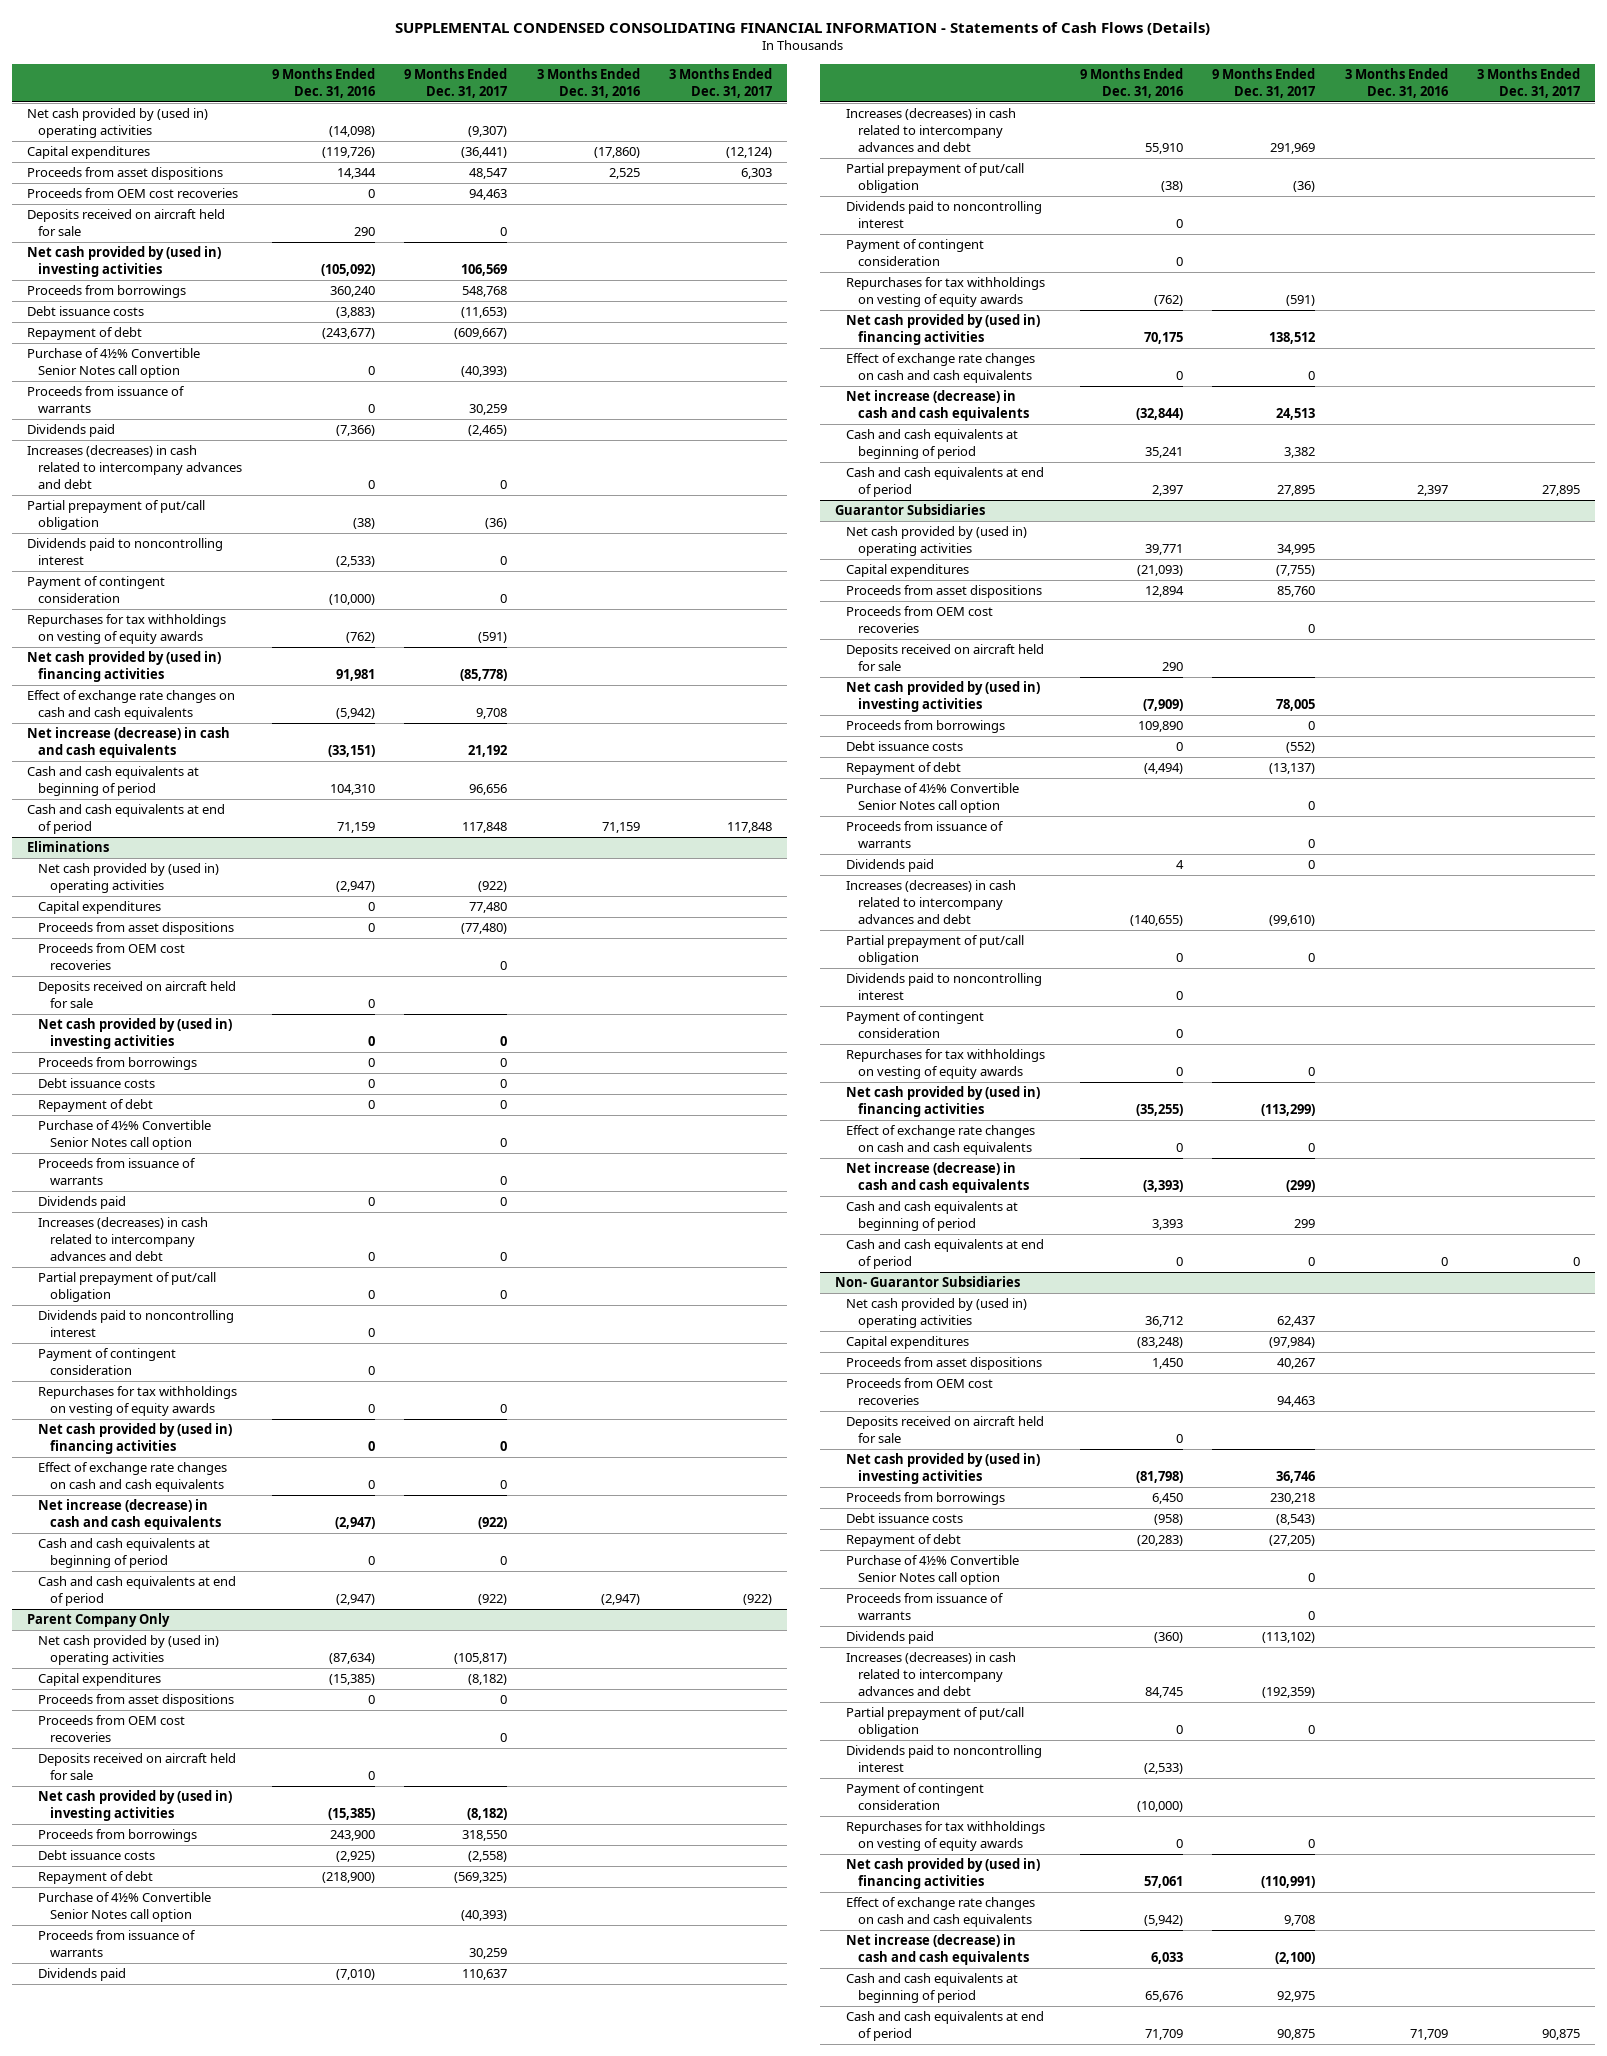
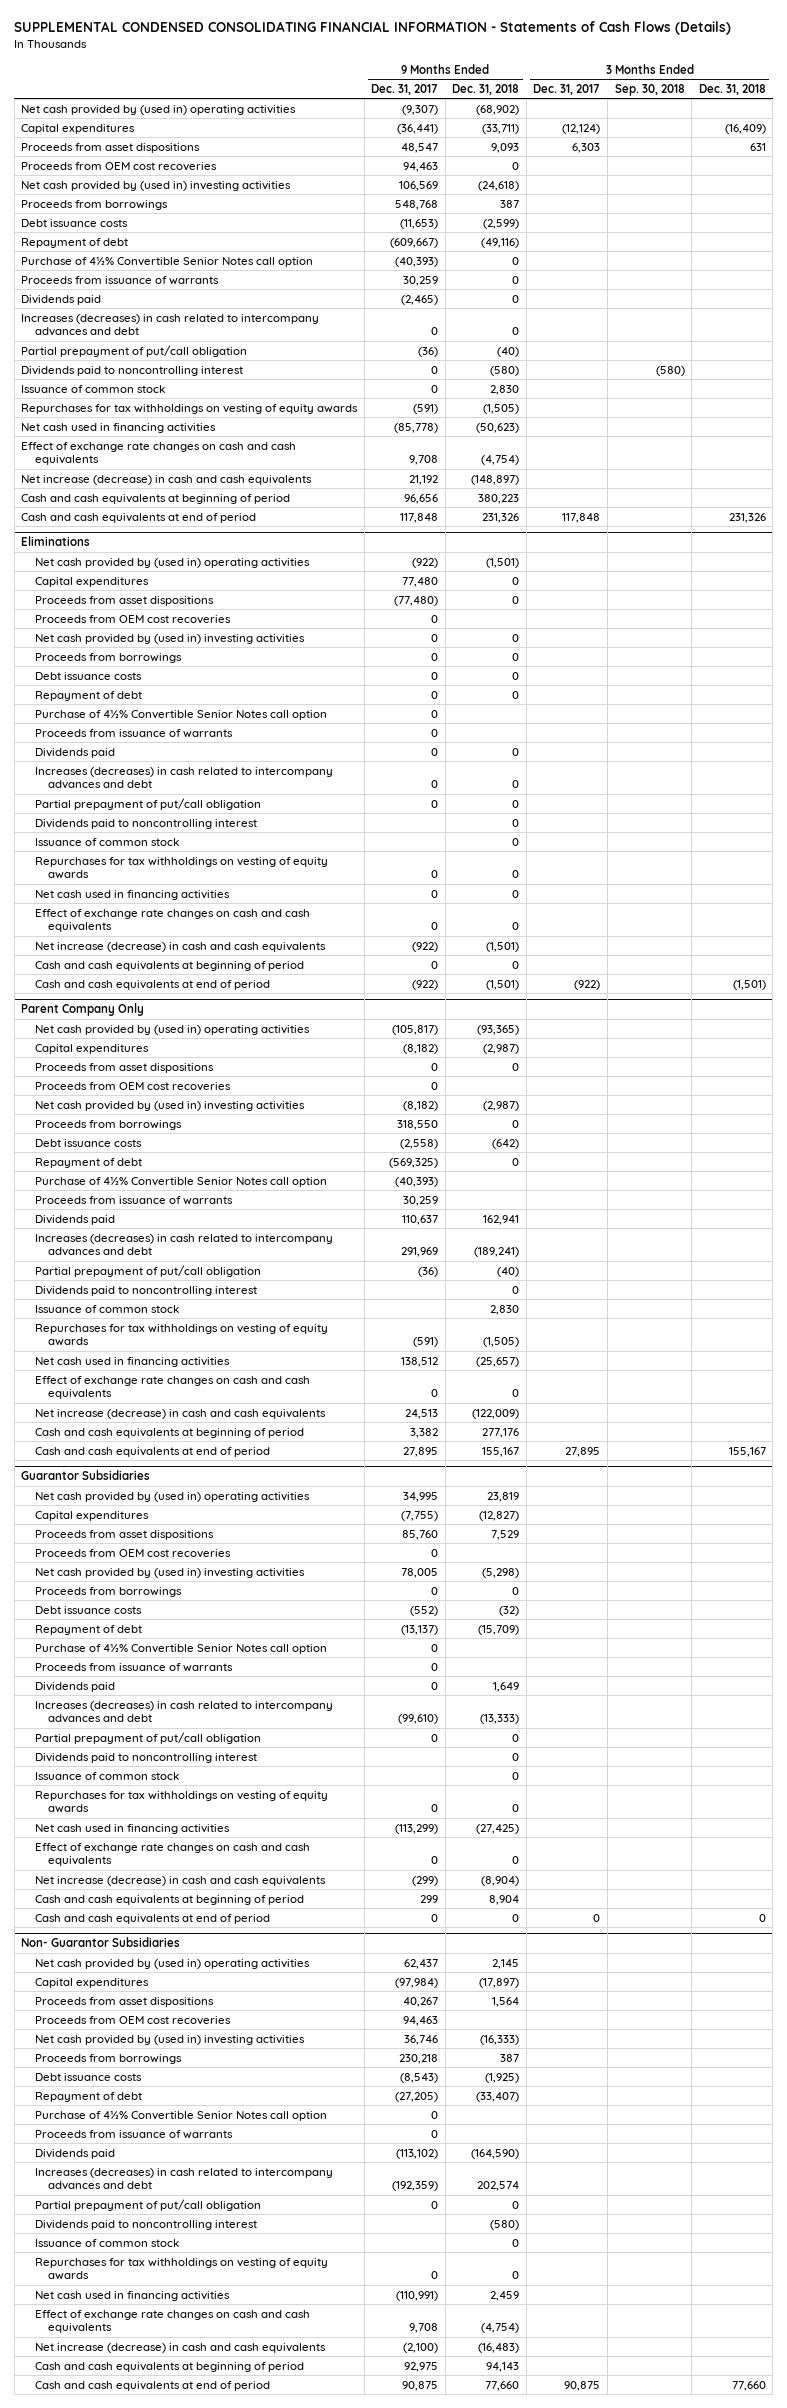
[271,67,375,98] 9 Months Ended Dec. 31, 2016 -> none
[536,67,640,98] 3 Months Ended Dec. 31, 2016 -> none
none -> [452,83,520,95] Dec. 31, 2018
none -> [614,83,685,96] Sep. 30, 2018
none -> [698,83,766,95] Dec. 31, 2018
[26,209,225,237] Deposits received on aircraft held for sale -> none
[26,576,165,604] Payment of contingent consideration -> none
none -> [21,384,166,393] Issuance of common stock
[26,651,221,683] Net cash provided by (used in) financing activities -> [21,422,217,433] Net cash used in financing activities
[38,981,237,1009] Deposits received on aircraft held for sale -> none
[38,1348,177,1376] Payment of contingent consideration -> none
none -> [34,837,179,846] Issuance of common stock
[38,1423,233,1455] Net cash provided by (used in) financing activities -> [34,889,230,900] Net cash used in financing activities
[38,1753,237,1781] Deposits received on aircraft held for sale -> none
[846,239,985,267] Payment of contingent consideration -> none
none -> [34,1304,179,1313] Issuance of common stock
[846,314,1041,346] Net cash provided by (used in) financing activities -> [34,1356,230,1367] Net cash used in financing activities
[846,644,1045,672] Deposits received on aircraft held for sale -> none
[846,1011,985,1039] Payment of contingent consideration -> none
none -> [34,1771,179,1780] Issuance of common stock
[846,1086,1041,1118] Net cash provided by (used in) financing activities -> [34,1823,230,1834] Net cash used in financing activities
[846,1416,1045,1444] Deposits received on aircraft held for sale -> none
[846,1783,985,1811] Payment of contingent consideration -> none
none -> [34,2238,179,2247] Issuance of common stock
[846,1858,1041,1890] Net cash provided by (used in) financing activities -> [34,2290,230,2301] Net cash used in financing activities

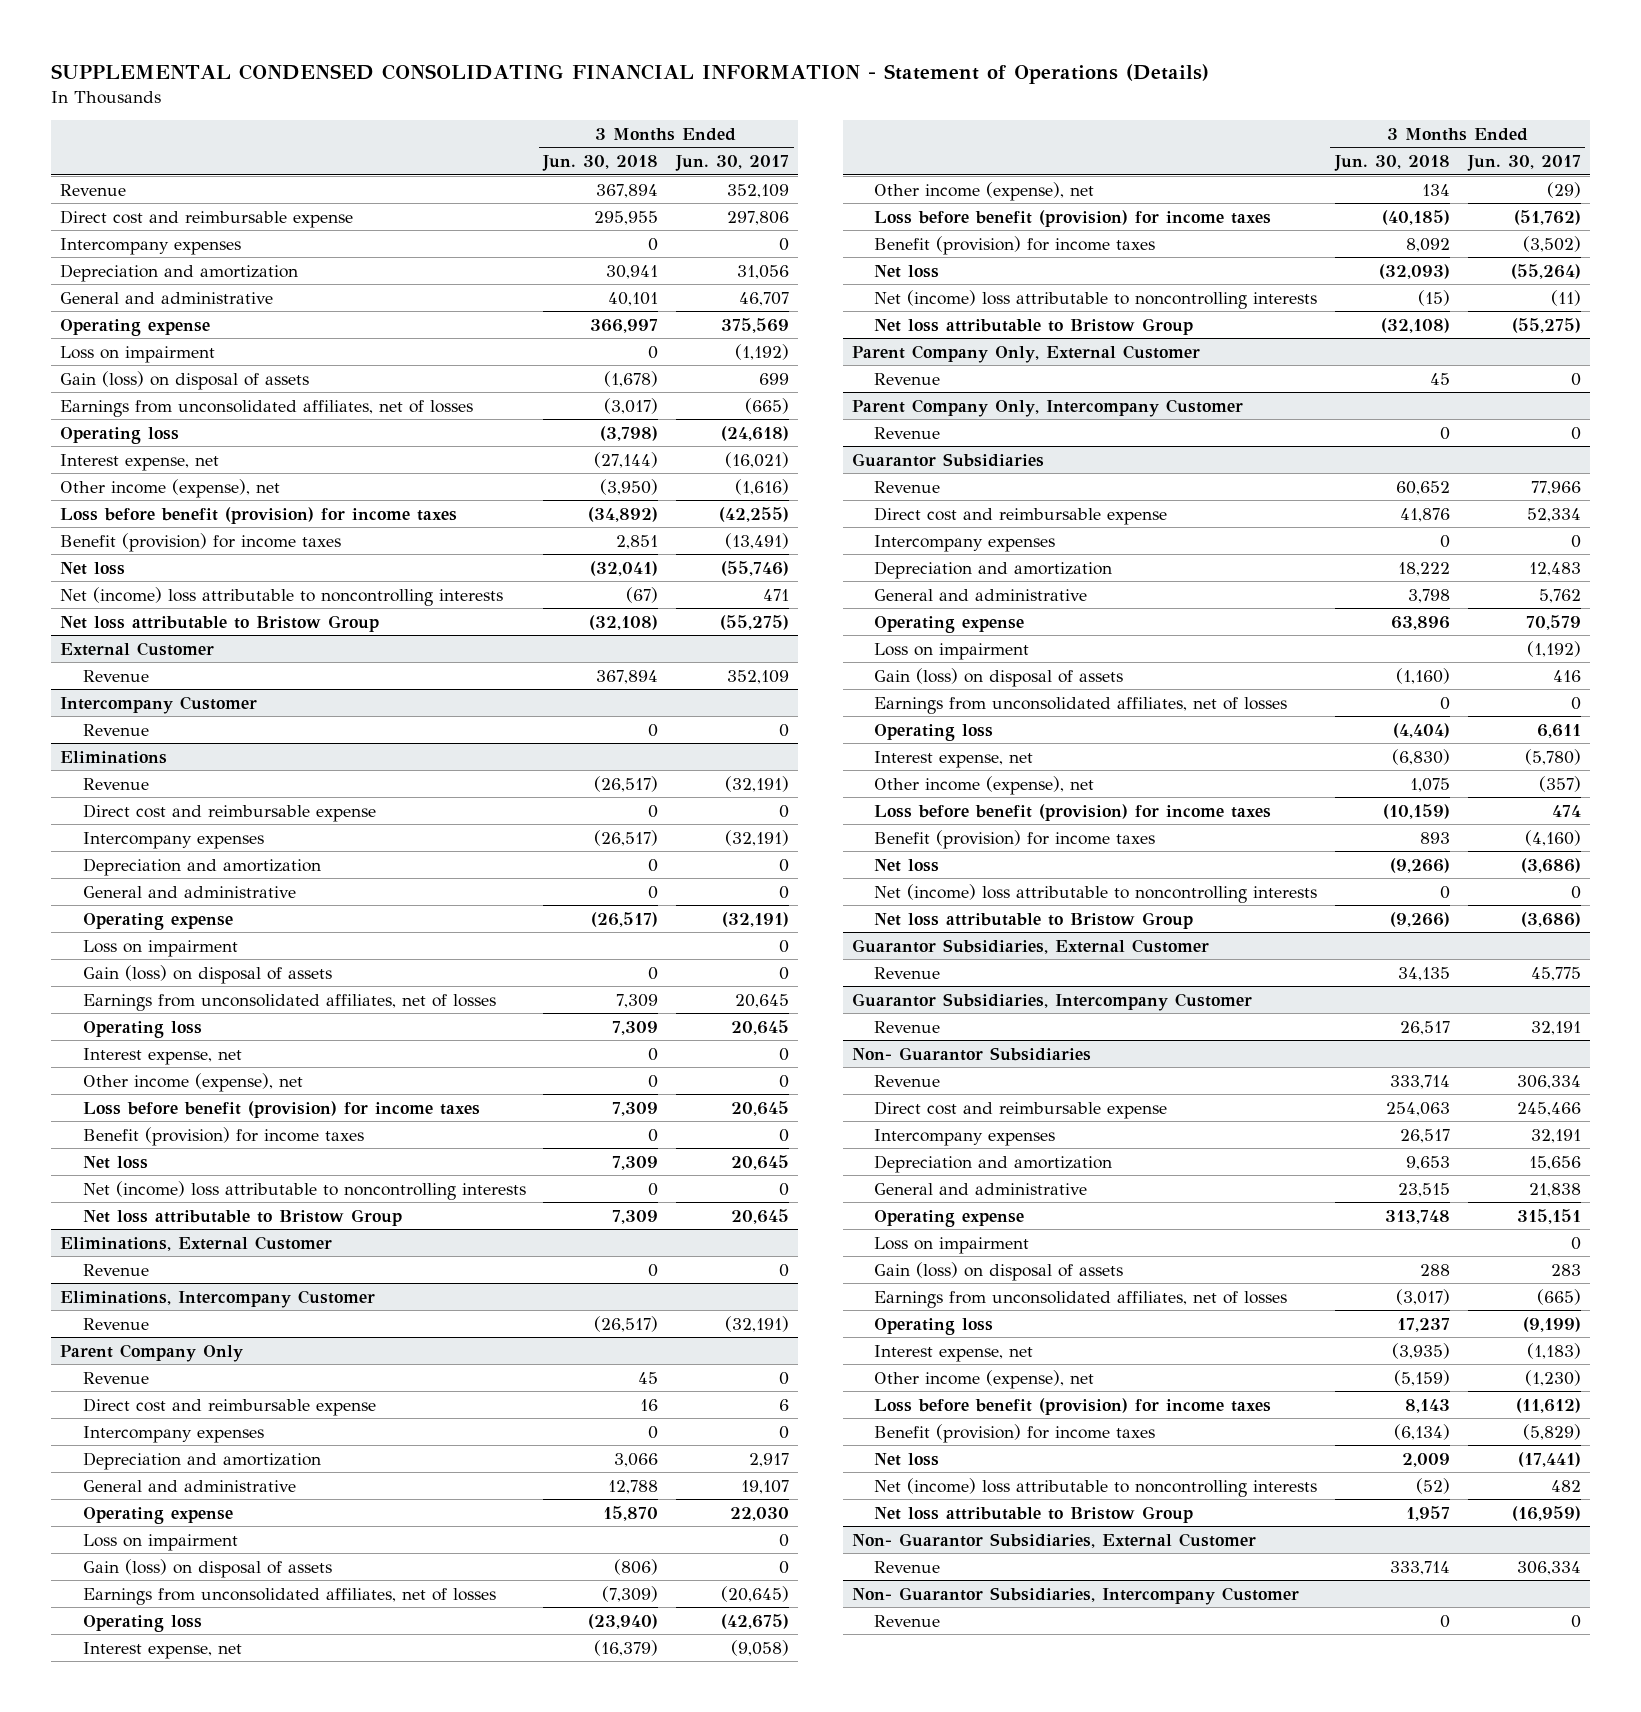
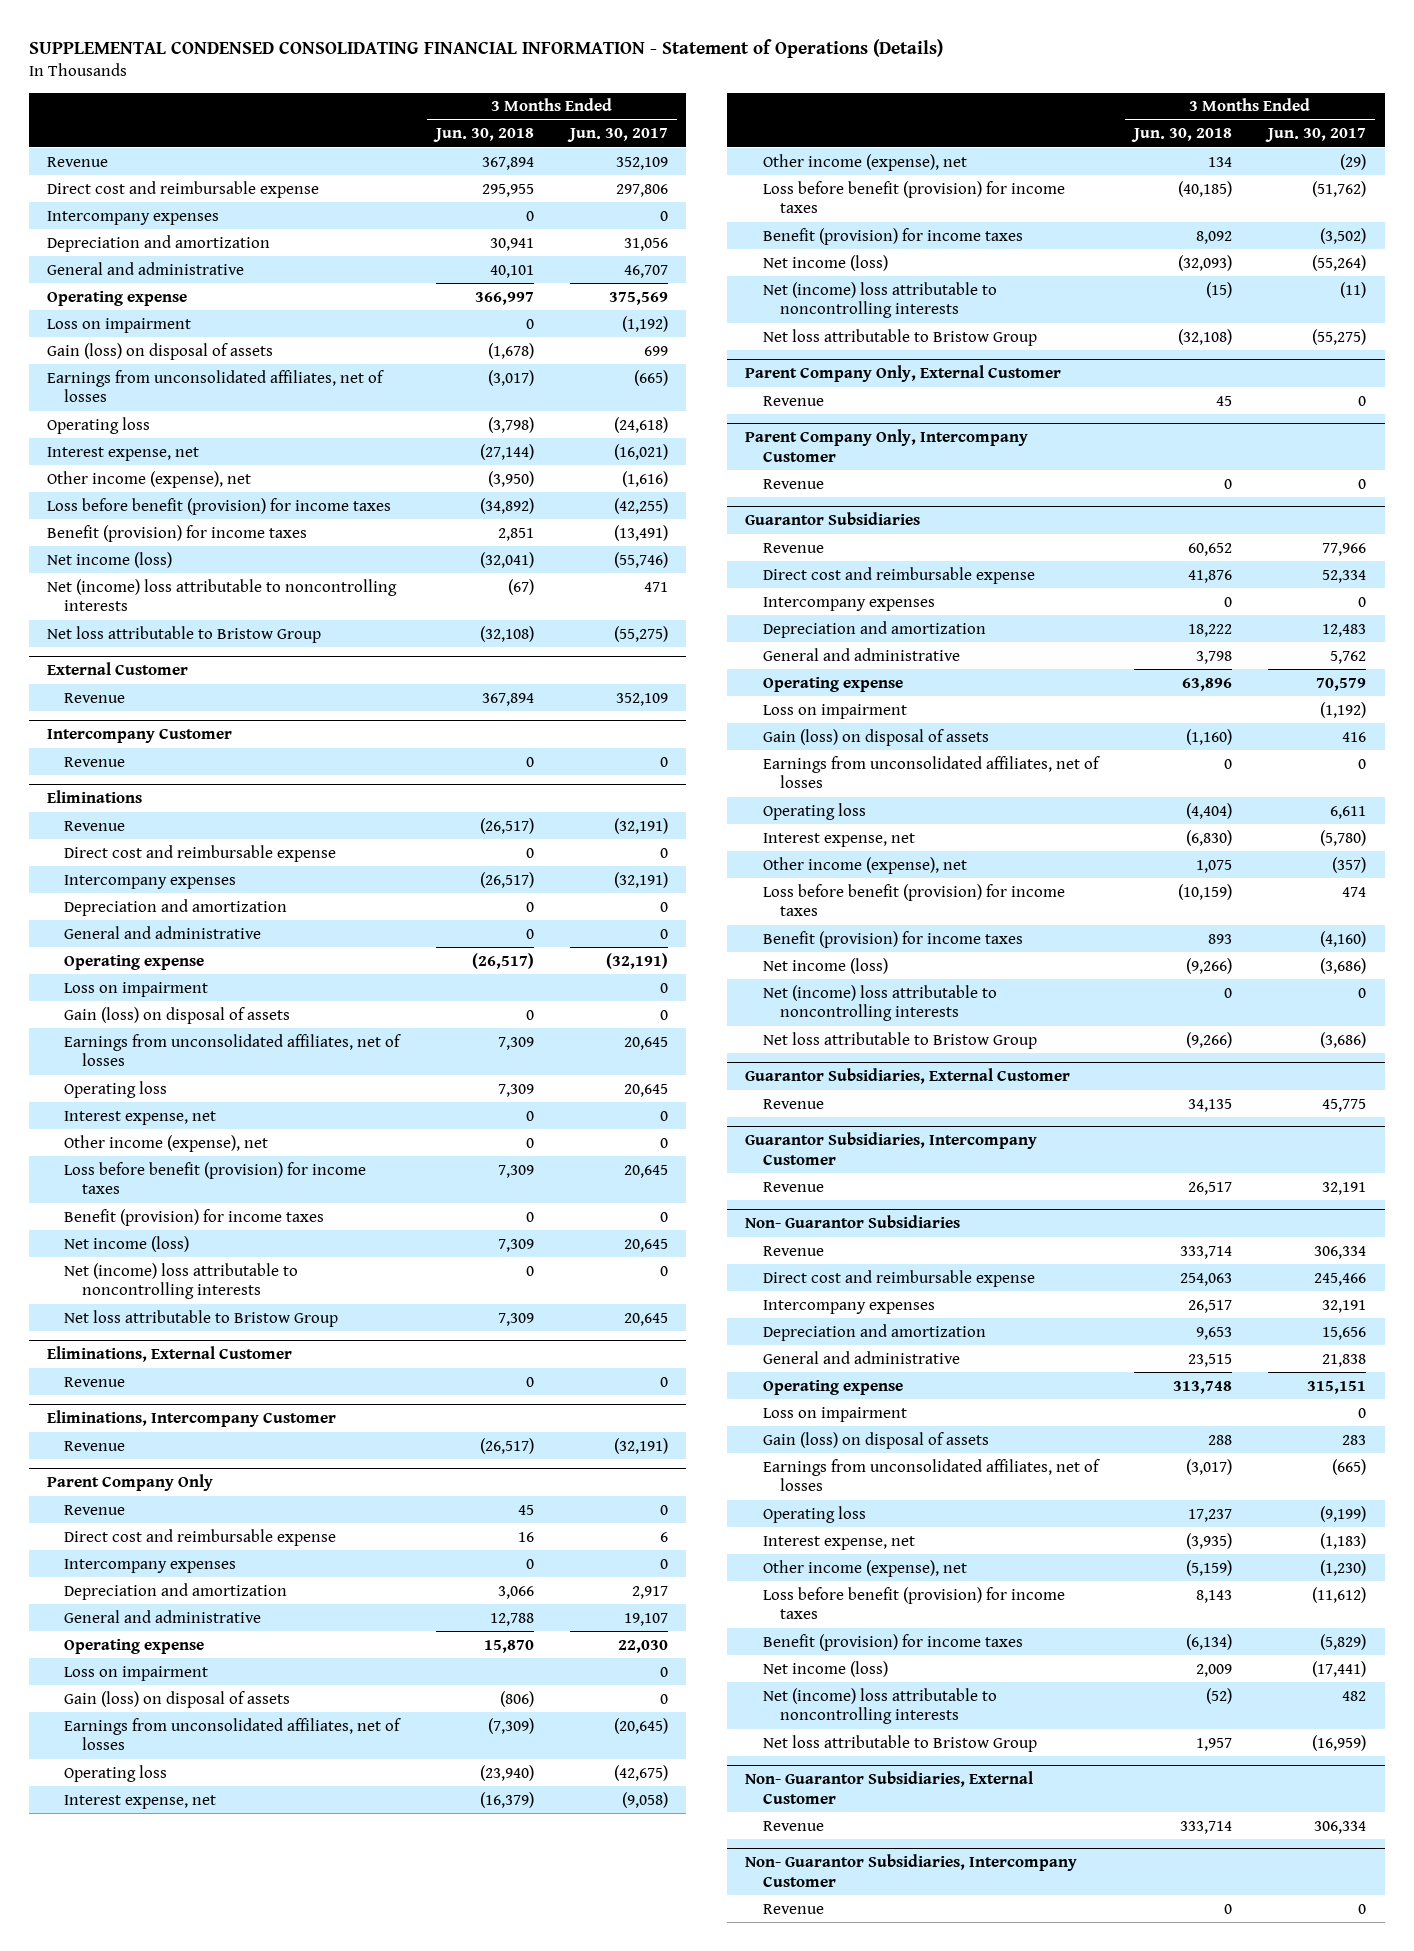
[60,561,126,575] Net loss -> [47,551,173,568] Net income (loss)
[82,1155,148,1169] Net loss -> [64,1235,190,1252] Net income (loss)
[873,264,939,278] Net loss -> [762,254,888,271] Net income (loss)
[873,858,939,872] Net loss -> [762,957,888,974] Net income (loss)
[873,1452,939,1466] Net loss -> [762,1660,888,1677] Net income (loss)

